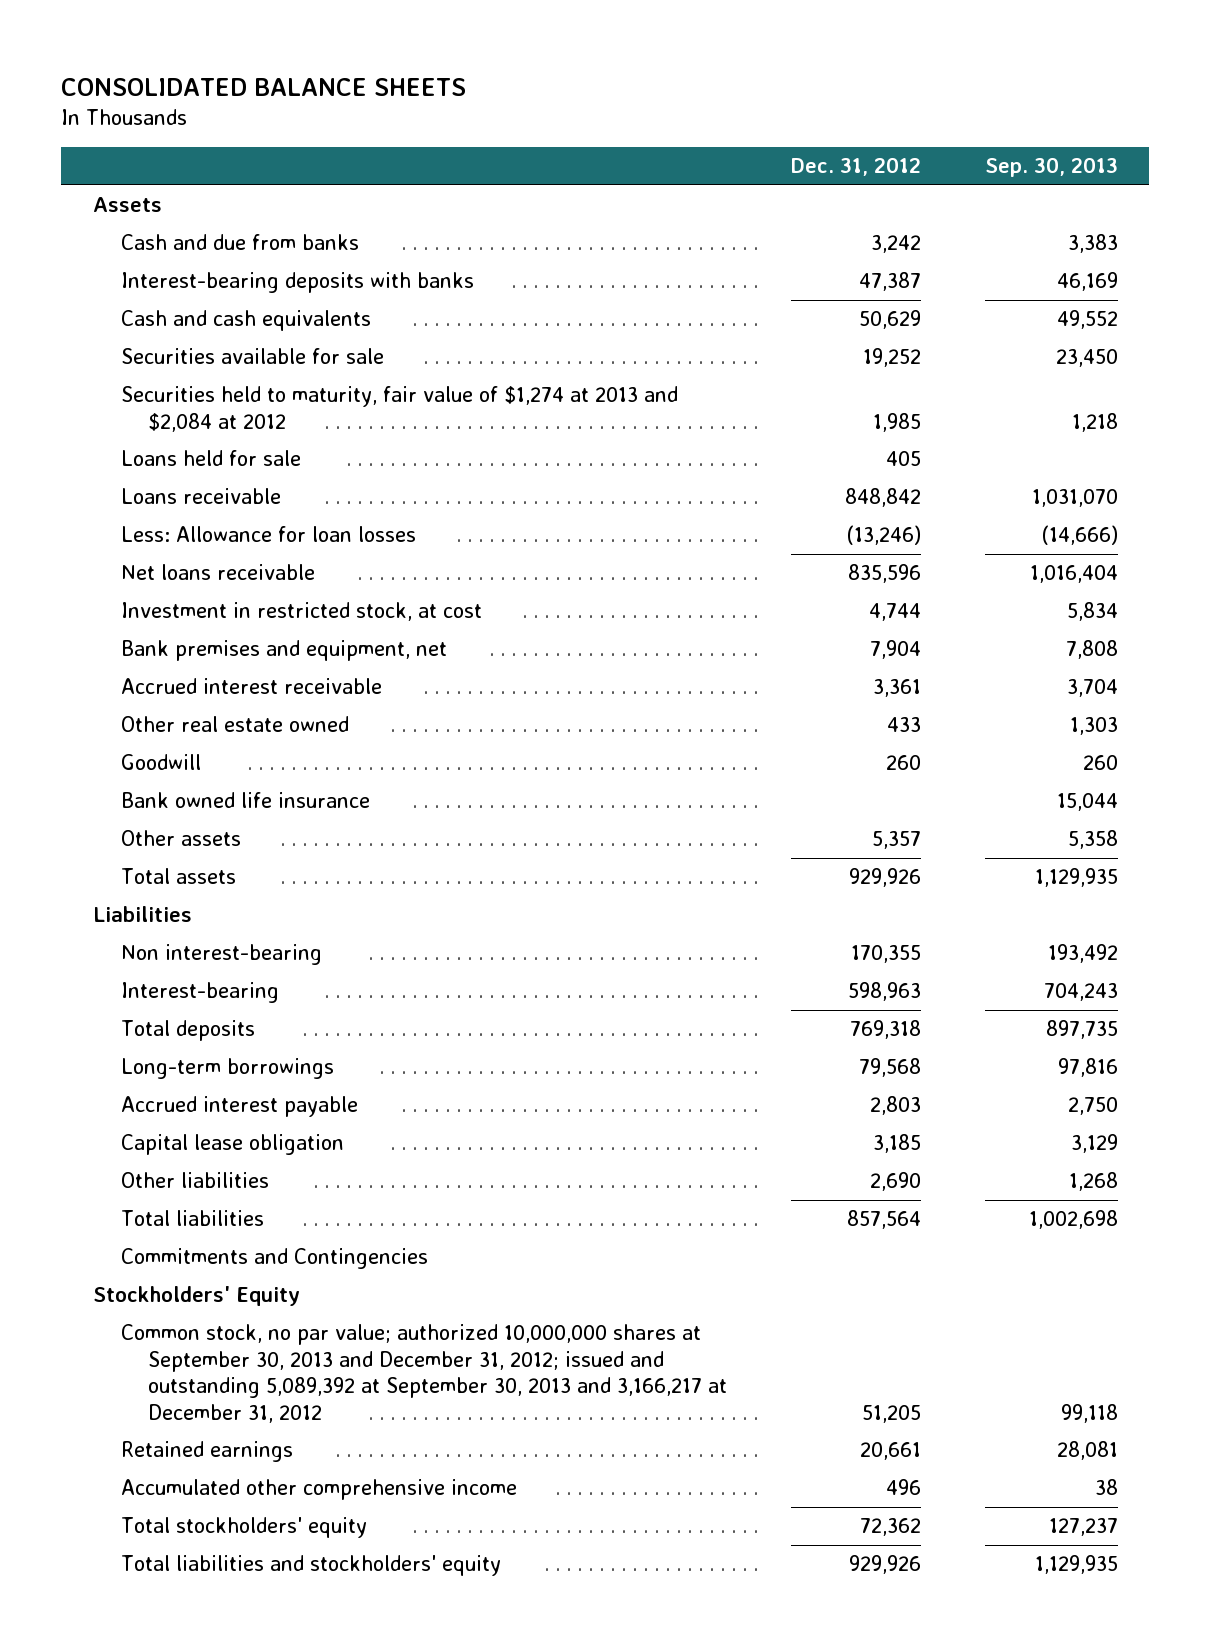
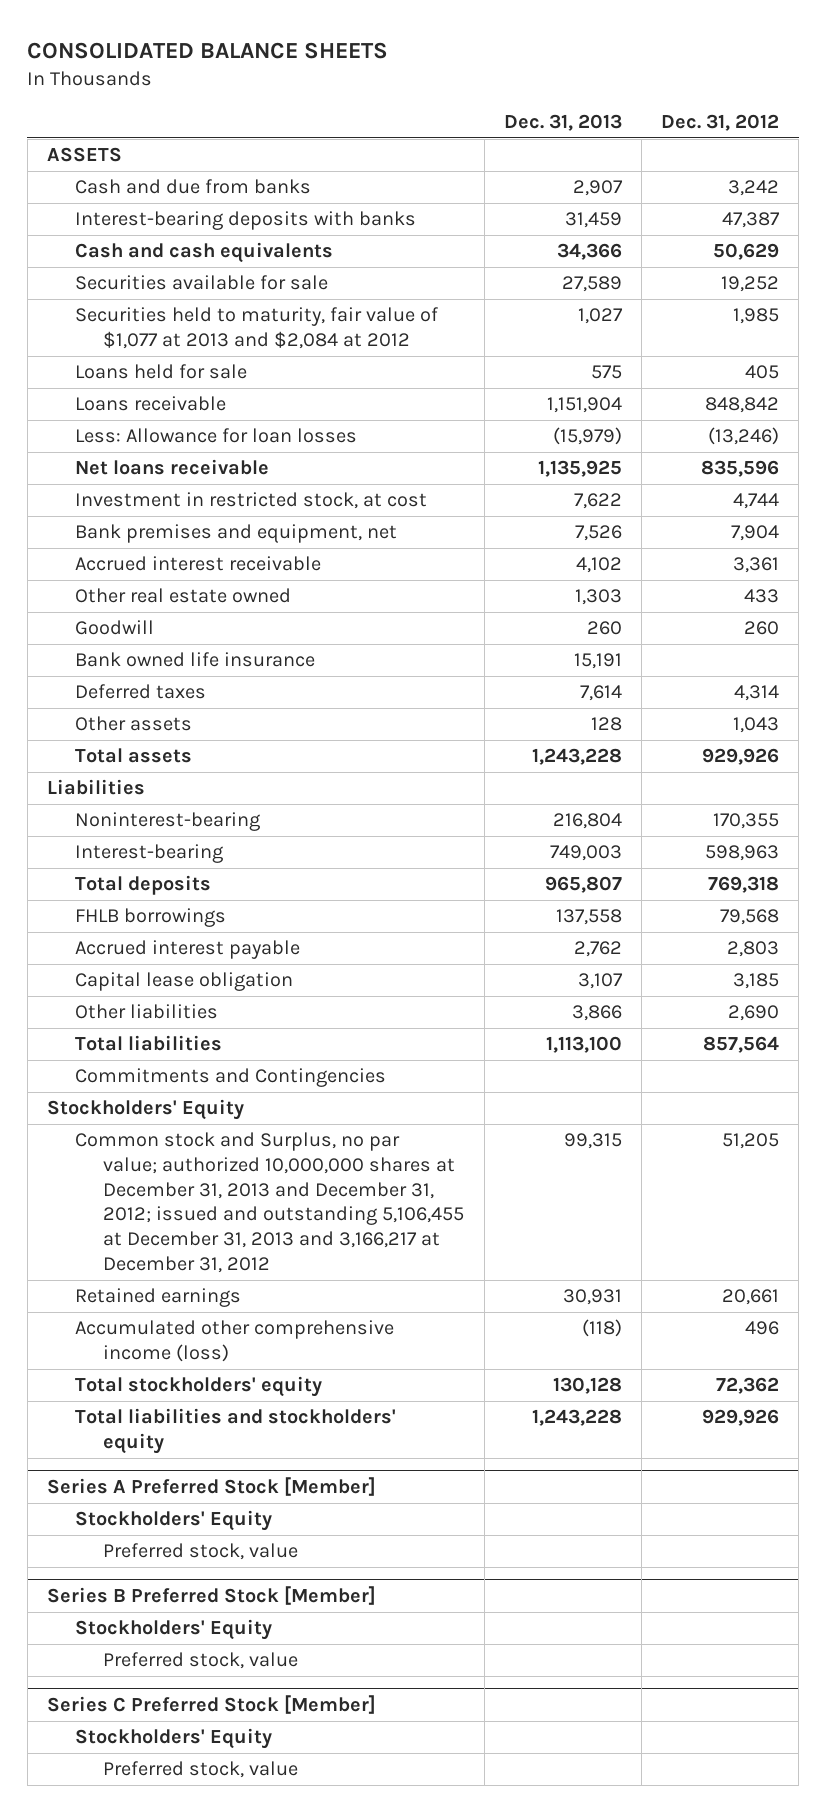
[984,157,1118,178] Sep. 30, 2013 -> none
none -> [503,113,622,131] Dec. 31, 2013
[93,197,163,213] Assets -> [47,147,123,163] ASSETS
[120,386,678,432] Securities held to maturity, fair value of $1,274 at 2013 and $2,084 at 2012 -> [75,307,439,350] Securities held to maturity, fair value of $1,077 at 2013 and $2,084 at 2012
none -> [75,684,207,700] Deferred taxes
[871,831,921,850] 5,357 -> [732,717,779,734] 1,043
[120,944,322,966] Non interest-bearing -> [75,812,261,832] Noninterest-bearing
[120,1058,334,1080] Long-term borrowings -> [75,908,227,928] FHLB borrowings
[120,1324,728,1423] Common stock, no par value; authorized 10,000,000 shares at September 30, 2013 and December 31, 2012; issued and outstanding 5,089,392 at September 30, 2013 and 3,166,217 at December 31, 2012 -> [75,1132,465,1273] Common stock and Surplus, no par value; authorized 10,000,000 shares at December 31, 2013 and December 31, 2012; issued and outstanding 5,106,455 at December 31, 2013 and 3,166,217 at December 31, 2012
[120,1479,517,1501] Accumulated other comprehensive income -> [75,1320,395,1363] Accumulated other comprehensive income (loss)
none -> [47,1476,377,1496] Series A Preferred Stock [Member]
none -> [75,1510,273,1532] Stockholders' Equity
none -> [103,1543,299,1561] Preferred stock, value
none -> [47,1585,377,1605] Series B Preferred Stock [Member]
none -> [75,1619,273,1641] Stockholders' Equity
none -> [103,1652,299,1670] Preferred stock, value
none -> [47,1694,377,1714] Series C Preferred Stock [Member]
none -> [75,1728,273,1750] Stockholders' Equity
none -> [103,1761,299,1779] Preferred stock, value

